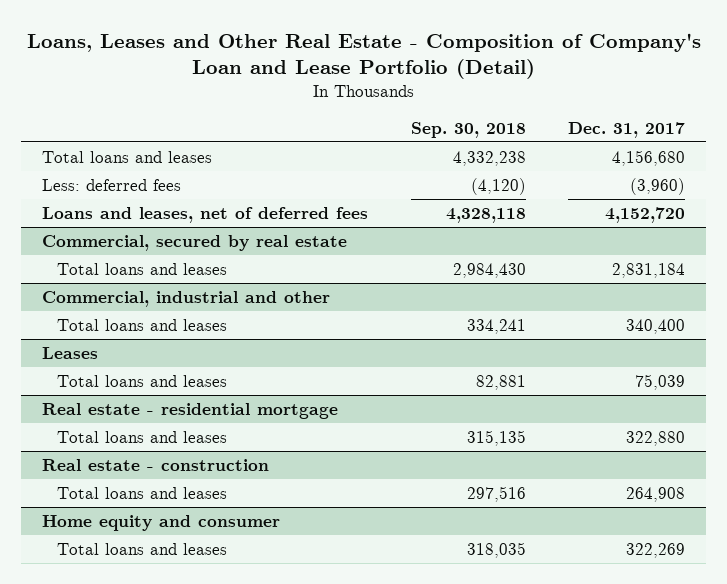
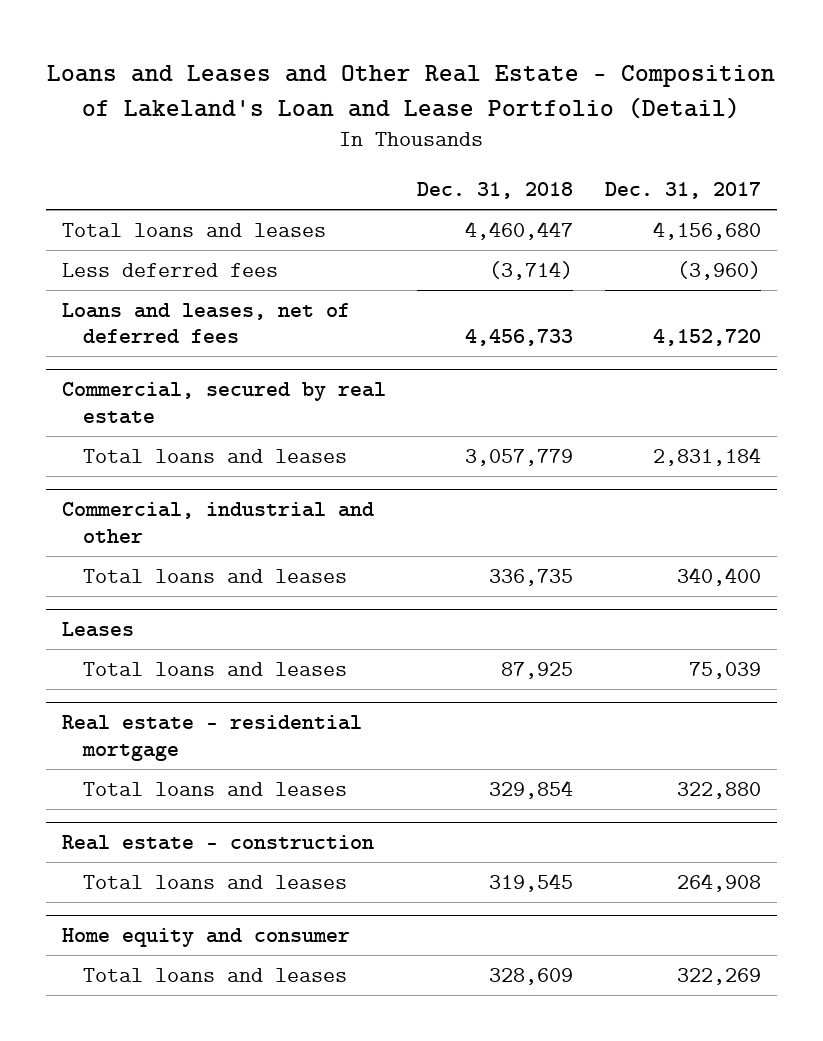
[26,32,701,80] Loans, Leases and Other Real Estate - Composition of Company's Loan and Lease Portfolio (Detail) -> [47,64,776,119] Loans and Leases and Other Real Estate - Composition of Lakeland's Loan and Lease Portfolio (Detail)
[410,121,526,138] Sep. 30, 2018 -> none
none -> [417,181,574,199] Dec. 31, 2018
[42,178,182,191] Less: deferred fees -> [61,262,278,277] Less deferred fees

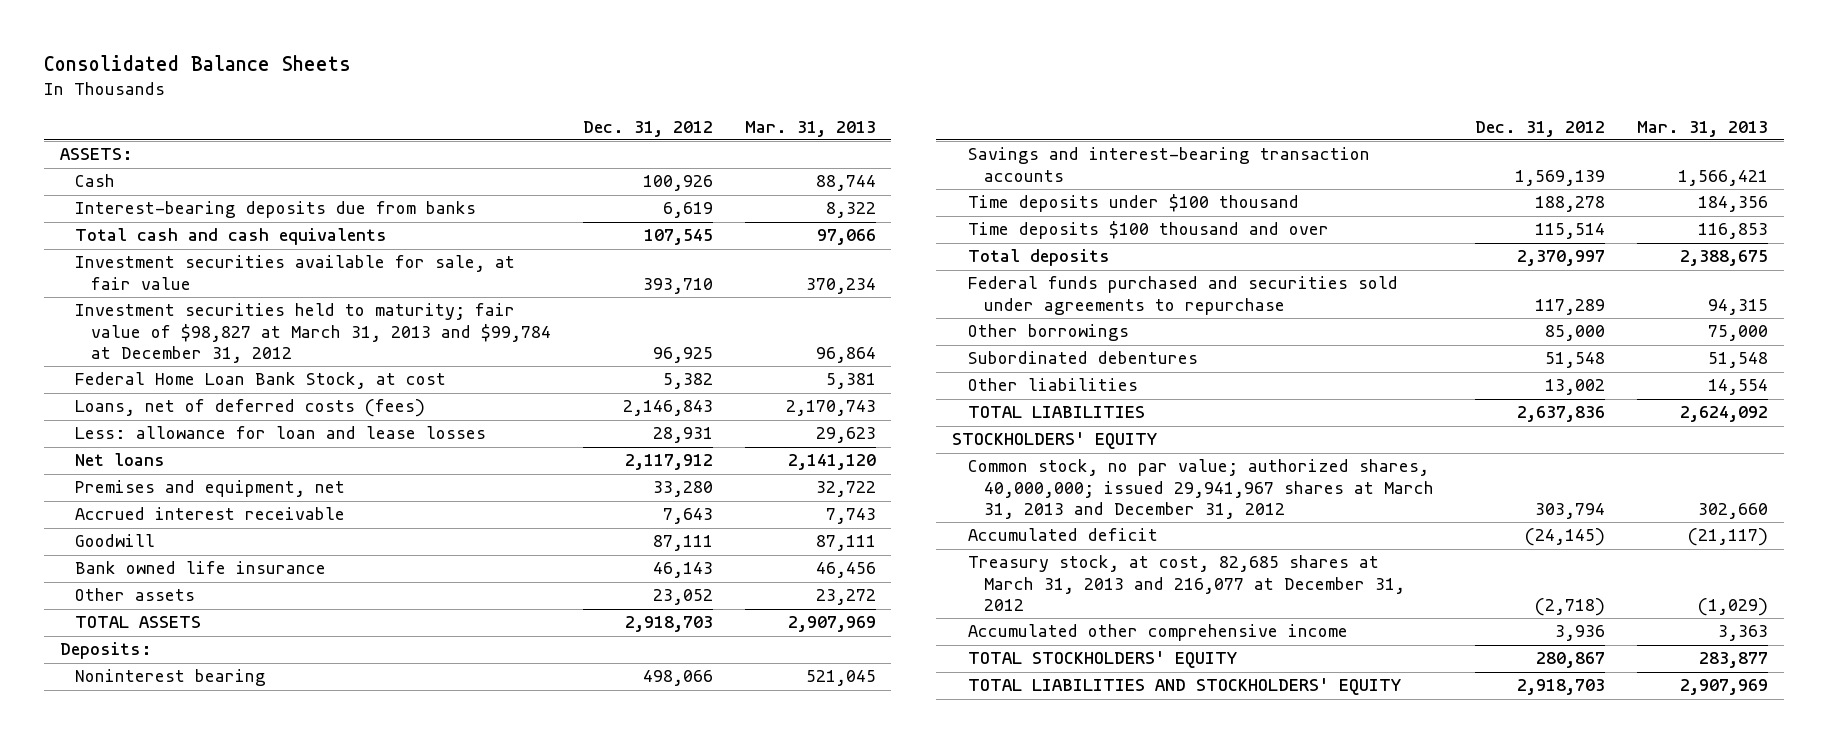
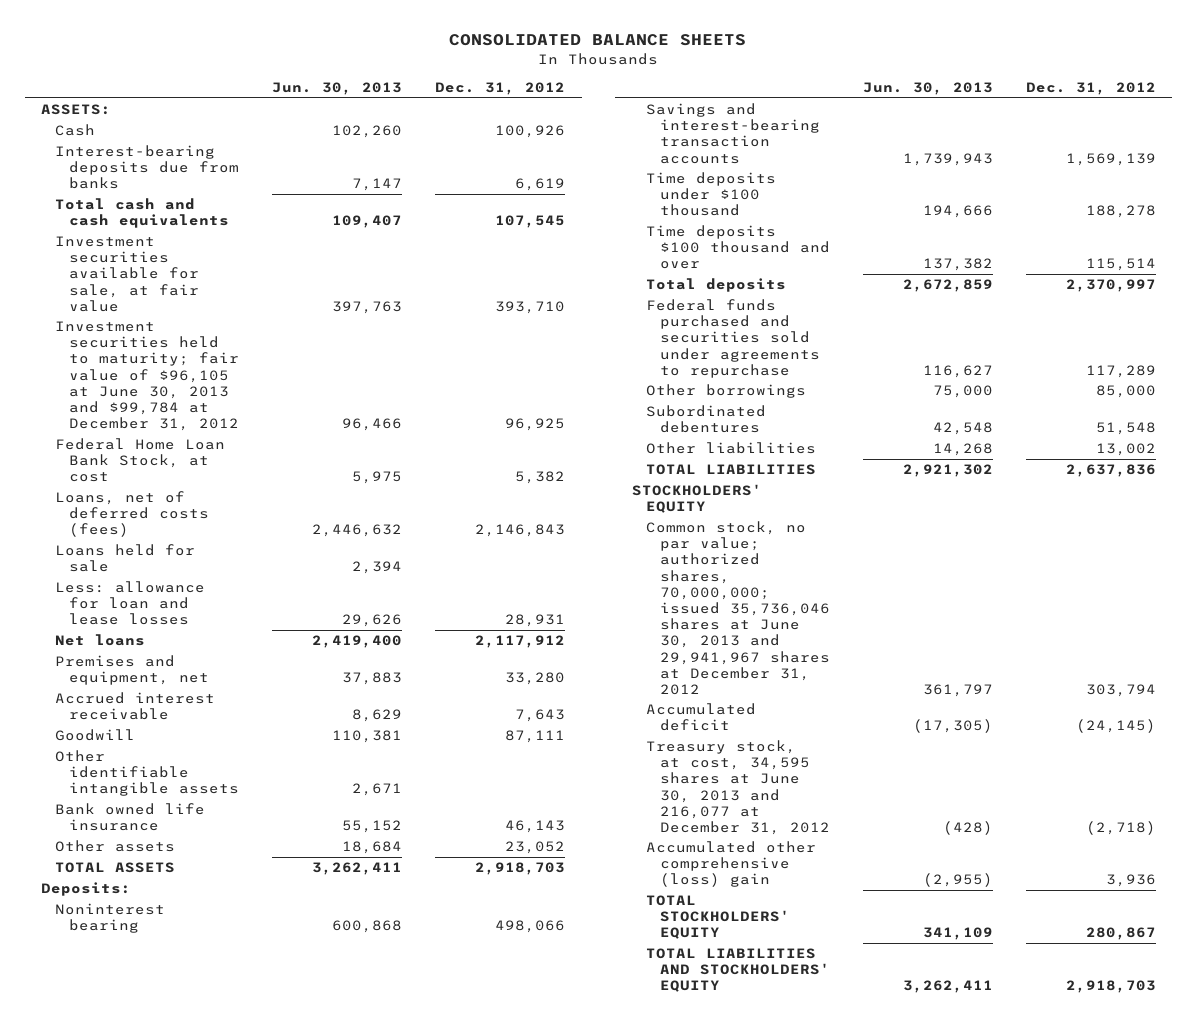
[43,55,351,72] Consolidated Balance Sheets -> [449,34,747,47] CONSOLIDATED BALANCE SHEETS
[744,120,876,137] Mar. 31, 2013 -> none
none -> [271,82,402,96] Jun. 30, 2013
[75,303,552,363] Investment securities held to maturity; fair value of $98,827 at March 31, 2013 and $99,784 at December 31, 2012 -> [55,320,239,432] Investment securities held to maturity; fair value of $96,105 at June 30, 2013 and $99,784 at December 31, 2012
none -> [55,543,196,573] Loans held for sale
none -> [55,749,239,797] Other identifiable intangible assets
[967,459,1434,519] Common stock, no par value; authorized shares, 40,000,000; issued 29,941,967 shares at March 31, 2013 and December 31, 2012 -> [645,520,830,695] Common stock, no par value; authorized shares, 70,000,000; issued 35,736,046 shares at June 30, 2013 and 29,941,967 shares at December 31, 2012
[967,555,1405,611] Treasury stock, at cost, 82,685 shares at March 31, 2013 and 216,077 at December 31, 2012 -> [645,739,830,835] Treasury stock, at cost, 34,595 shares at June 30, 2013 and 216,077 at December 31, 2012
[967,624,1348,642] Accumulated other comprehensive income -> [645,840,816,888] Accumulated other comprehensive (loss) gain

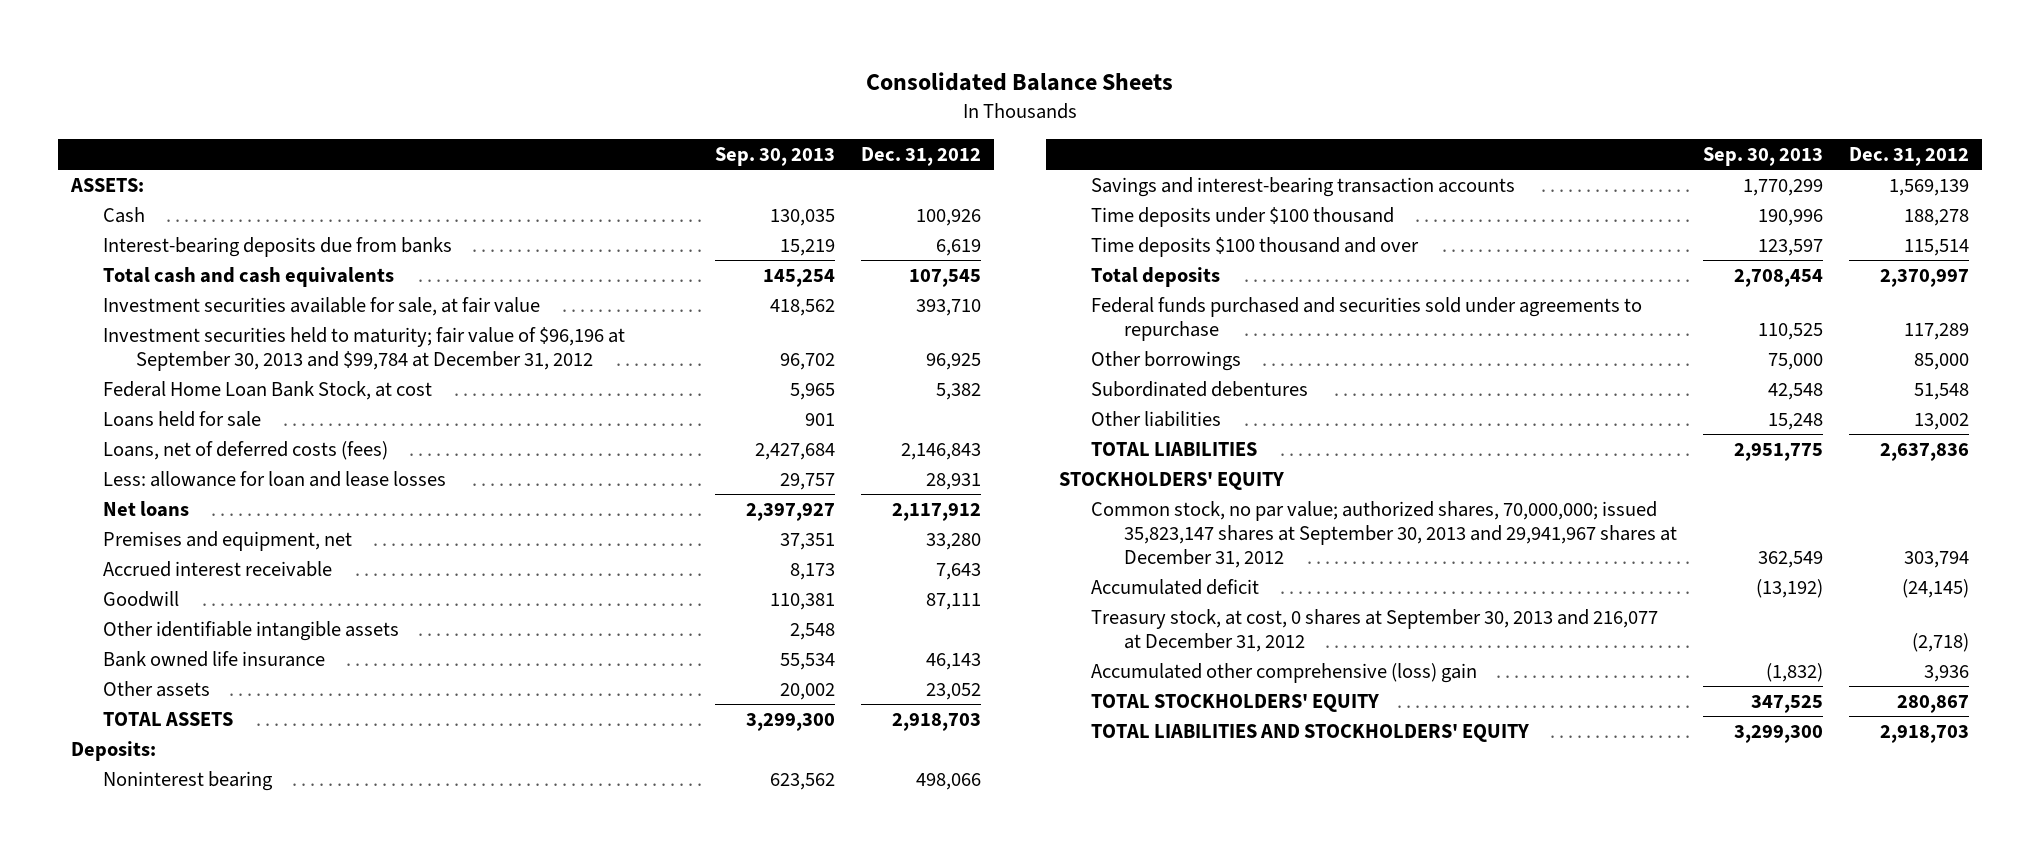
[449,34,747,47] CONSOLIDATED BALANCE SHEETS -> [866,72,1174,92] Consolidated Balance Sheets
[271,82,402,96] Jun. 30, 2013 -> none
none -> [714,146,835,166] Sep. 30, 2013
[55,320,239,432] Investment securities held to maturity; fair value of $96,105 at June 30, 2013 and $99,784 at December 31, 2012 -> [103,327,626,372] Investment securities held to maturity; fair value of $96,196 at September 30, 2013 and $99,784 at December 31, 2012
[55,490,209,538] Loans, net of deferred costs (fees) -> [103,441,389,461] Loans, net of deferred costs (fees)
[645,520,830,695] Common stock, no par value; authorized shares, 70,000,000; issued 35,736,046 shares at June 30, 2013 and 29,941,967 shares at December 31, 2012 -> [1091,501,1677,569] Common stock, no par value; authorized shares, 70,000,000; issued 35,823,147 shares at September 30, 2013 and 29,941,967 shares at December 31, 2012
[645,739,830,835] Treasury stock, at cost, 34,595 shares at June 30, 2013 and 216,077 at December 31, 2012 -> [1091,609,1659,653] Treasury stock, at cost, 0 shares at September 30, 2013 and 216,077 at December 31, 2012

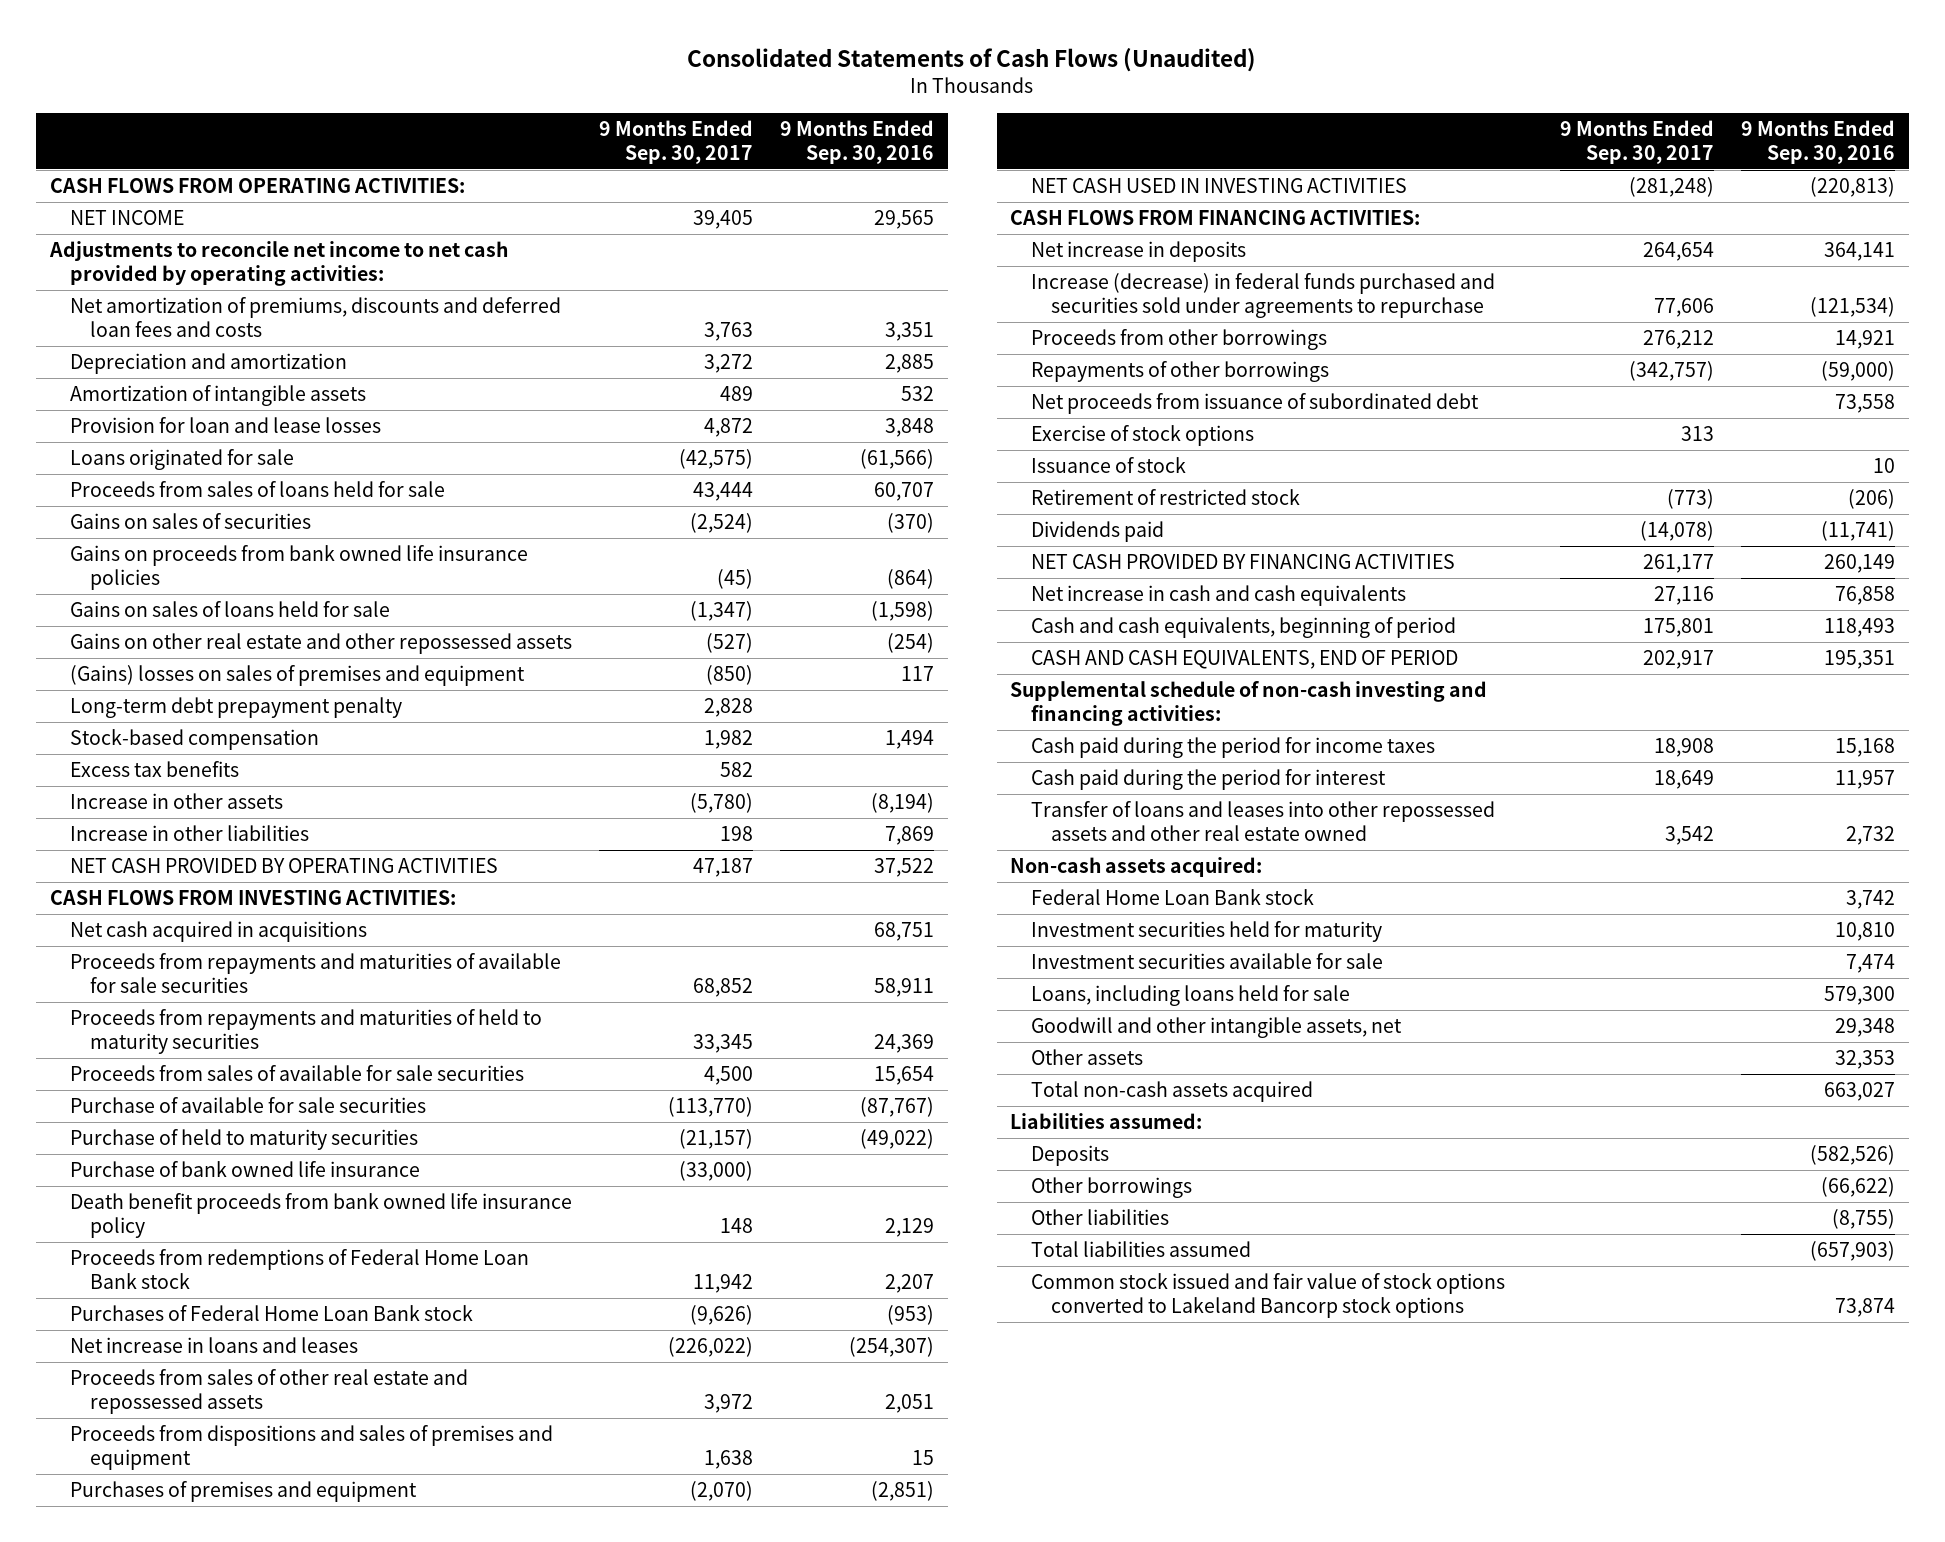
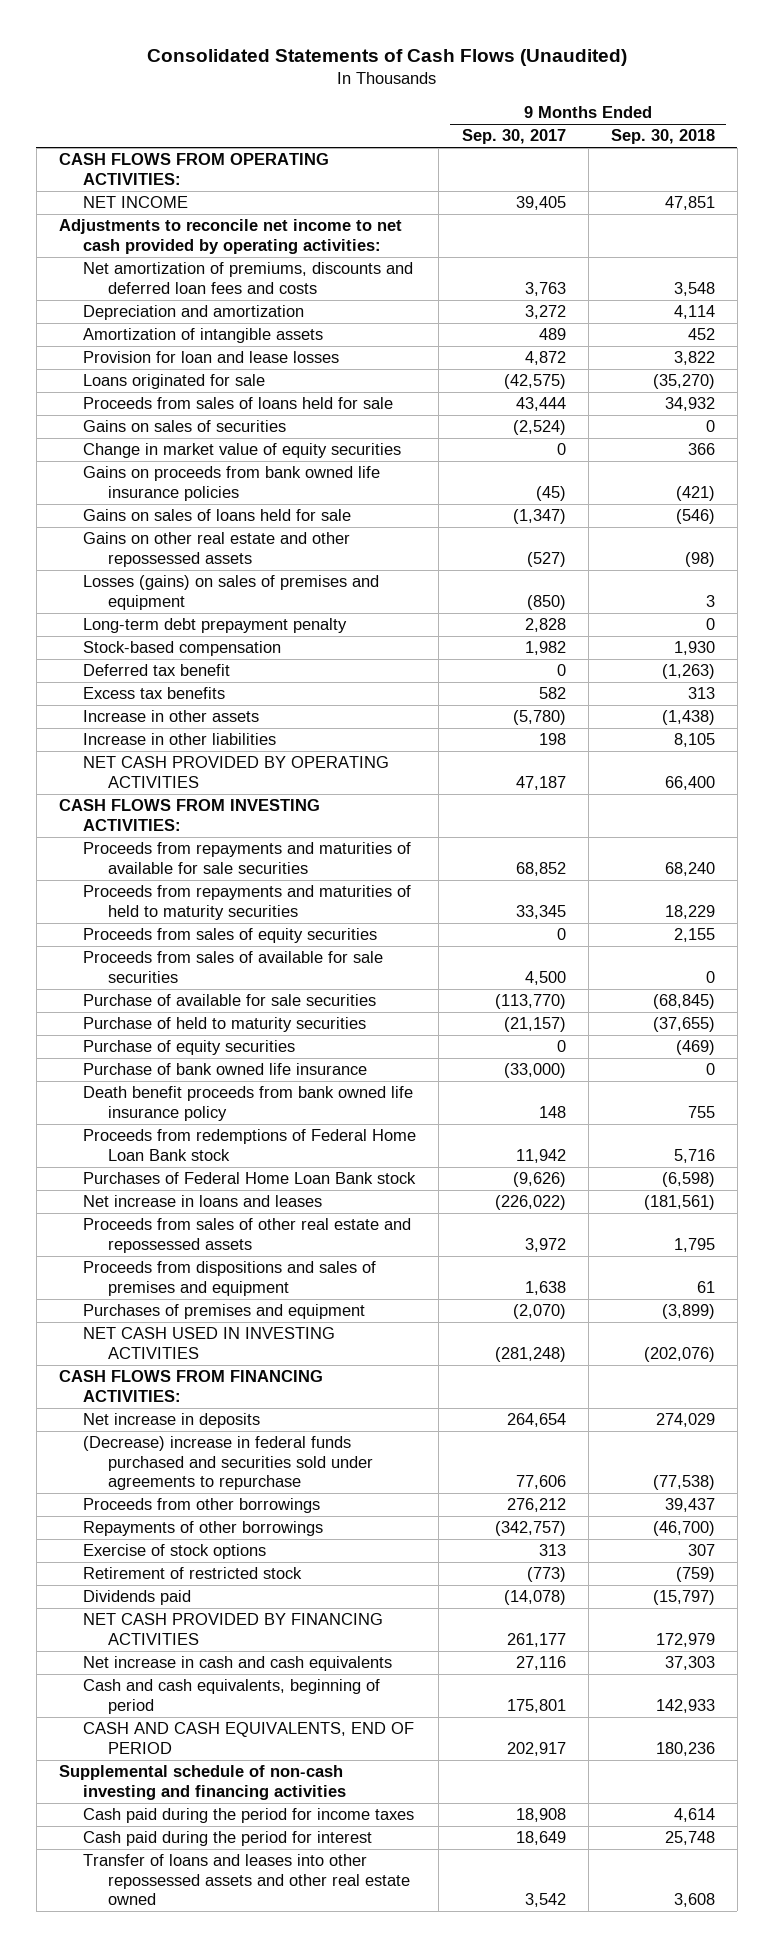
[780,120,935,165] 9 Months Ended Sep. 30, 2016 -> none
none -> [610,129,715,145] Sep. 30, 2018
none -> [83,443,402,459] Change in market value of equity securities
[69,665,525,687] (Gains) losses on sales of premises and equipment -> [83,575,380,610] Losses (gains) on sales of premises and equipment
none -> [83,664,231,677] Deferred tax benefit
[69,921,367,943] Net cash acquired in acquisitions -> none
none -> [83,928,378,944] Proceeds from sales of equity securities
none -> [83,1040,296,1056] Purchase of equity securities
[1030,273,1495,319] Increase (decrease) in federal funds purchased and securities sold under agreements to repurchase -> [83,1436,373,1490] (Decrease) increase in federal funds purchased and securities sold under agreements to repurchase
[1030,393,1479,415] Net proceeds from issuance of subordinated debt -> none
[1030,457,1186,474] Issuance of stock -> none
[1010,681,1488,727] Supplemental schedule of non-cash investing and financing activities: -> [58,1765,347,1800] Supplemental schedule of non-cash investing and financing activities
[1010,857,1263,878] Non-cash assets acquired: -> none
[1030,889,1314,906] Federal Home Loan Bank stock -> none
[1030,921,1382,943] Investment securities held for maturity -> none
[1030,953,1383,970] Investment securities available for sale -> none
[1030,985,1350,1007] Loans, including loans held for sale -> none
[1030,1017,1402,1039] Goodwill and other intangible assets, net -> none
[1030,1049,1143,1066] Other assets -> none
[1030,1081,1313,1103] Total non-cash assets acquired -> none
[1010,1113,1203,1130] Liabilities assumed: -> none
[1030,1145,1109,1167] Deposits -> none
[1030,1177,1192,1199] Other borrowings -> none
[1030,1209,1169,1226] Other liabilities -> none
[1030,1241,1251,1258] Total liabilities assumed -> none
[1030,1273,1505,1319] Common stock issued and fair value of stock options converted to Lakeland Bancorp stock options -> none

